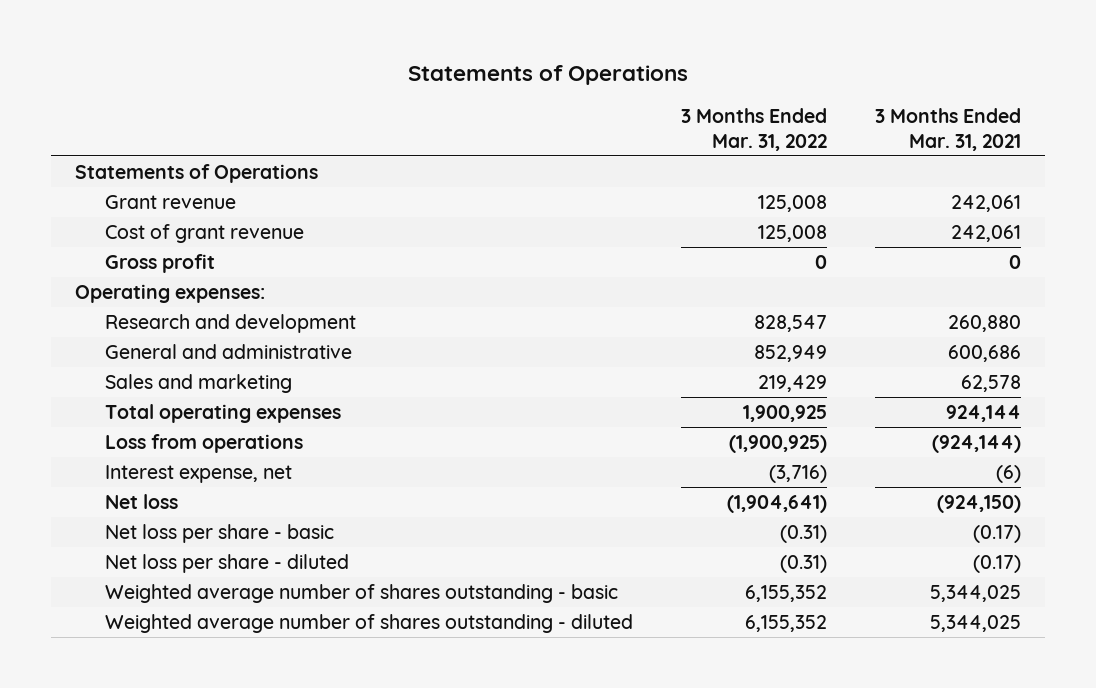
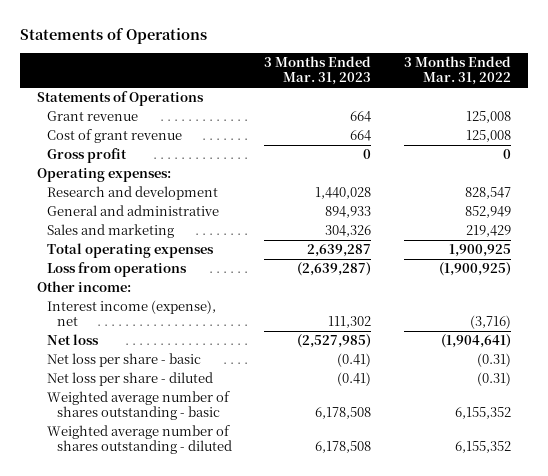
[874,107,1021,151] 3 Months Ended Mar. 31, 2021 -> none
none -> [264,55,372,86] 3 Months Ended Mar. 31, 2023
none -> [36,280,131,292] Other income:
[105,465,293,484] Interest expense, net -> [46,299,216,327] Interest income (expense), net

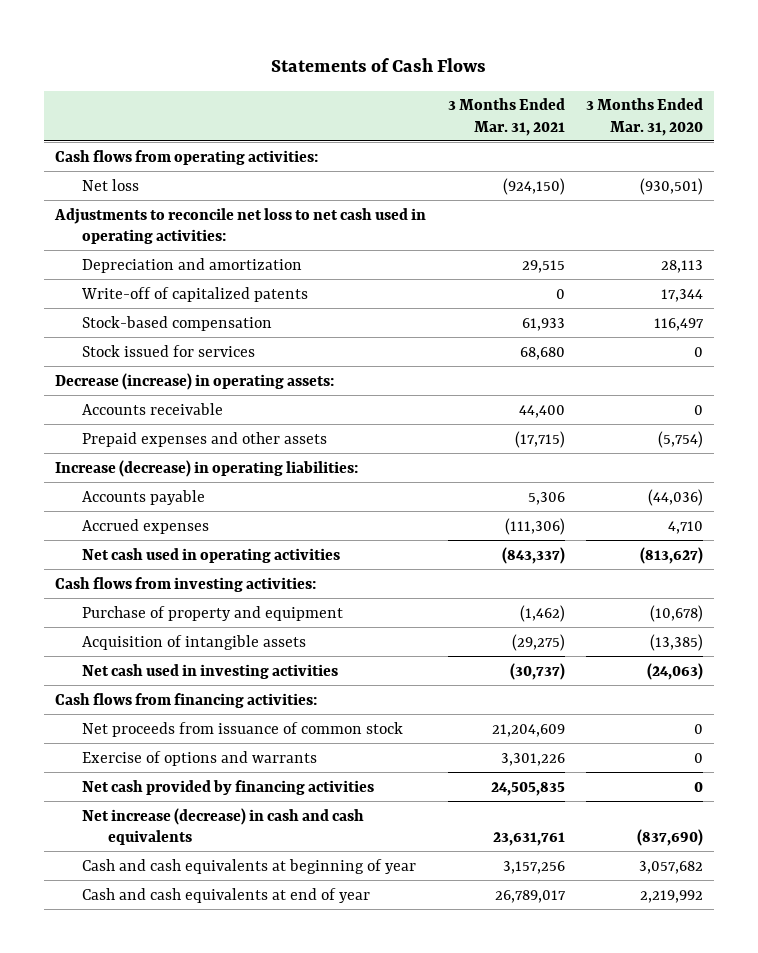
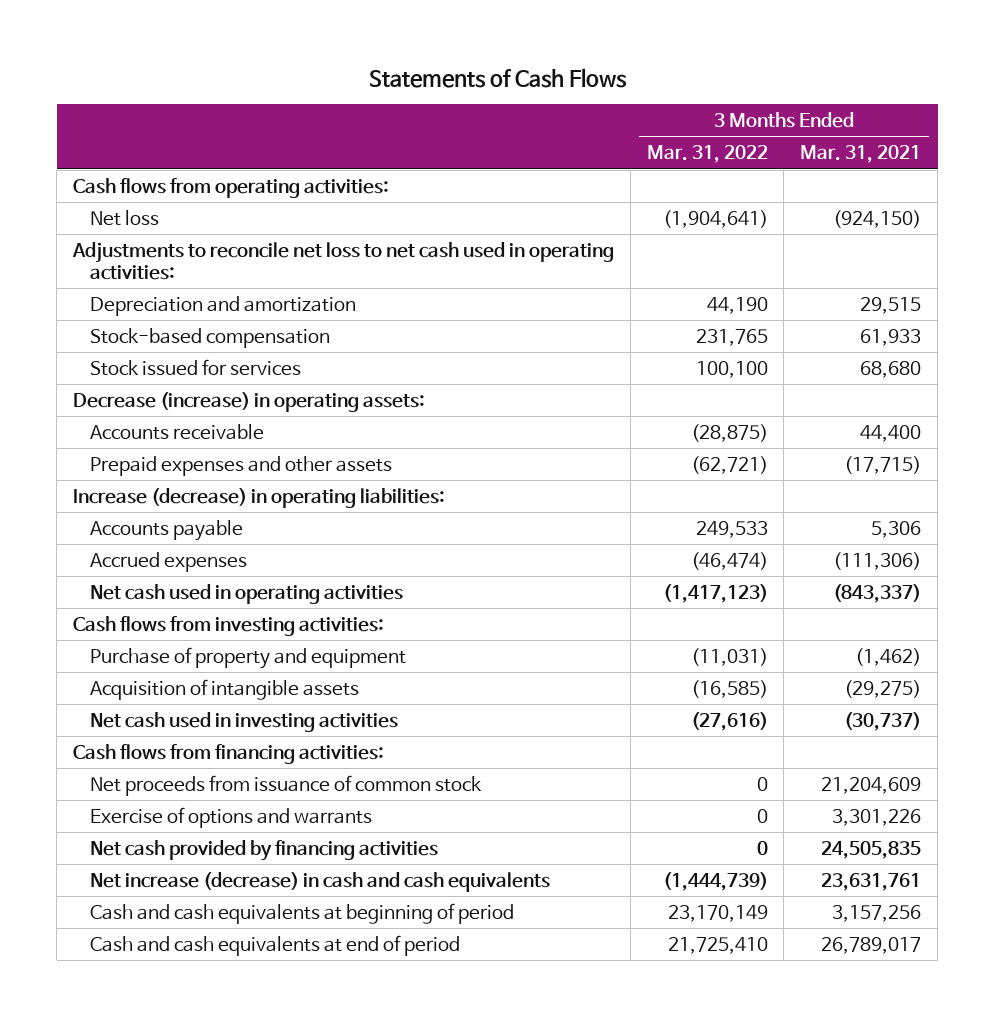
[586,98,704,136] 3 Months Ended Mar. 31, 2020 -> none
none -> [646,145,768,164] Mar. 31, 2022
[80,286,308,302] Write-off of capitalized patents -> none
[81,858,416,874] Cash and cash equivalents at beginning of year -> [89,902,514,924] Cash and cash equivalents at beginning of period
[81,887,370,903] Cash and cash equivalents at end of year -> [89,934,460,956] Cash and cash equivalents at end of period

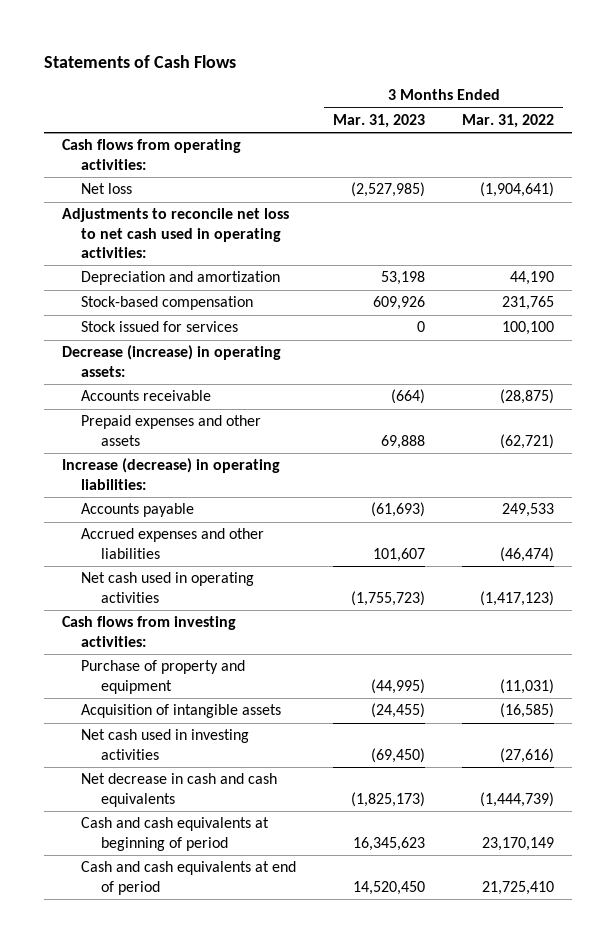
[800,145,922,164] Mar. 31, 2021 -> none
none -> [333,113,426,128] Mar. 31, 2023
[89,551,247,572] Accrued expenses -> [81,528,265,559] Accrued expenses and other liabilities
[73,743,385,764] Cash flows from financing activities: -> none
[89,774,482,796] Net proceeds from issuance of common stock -> none
[89,806,372,828] Exercise of options and warrants -> none
[89,839,438,861] Net cash provided by financing activities -> none
[89,871,550,892] Net increase (decrease) in cash and cash equivalents -> [81,773,278,807] Net decrease in cash and cash equivalents

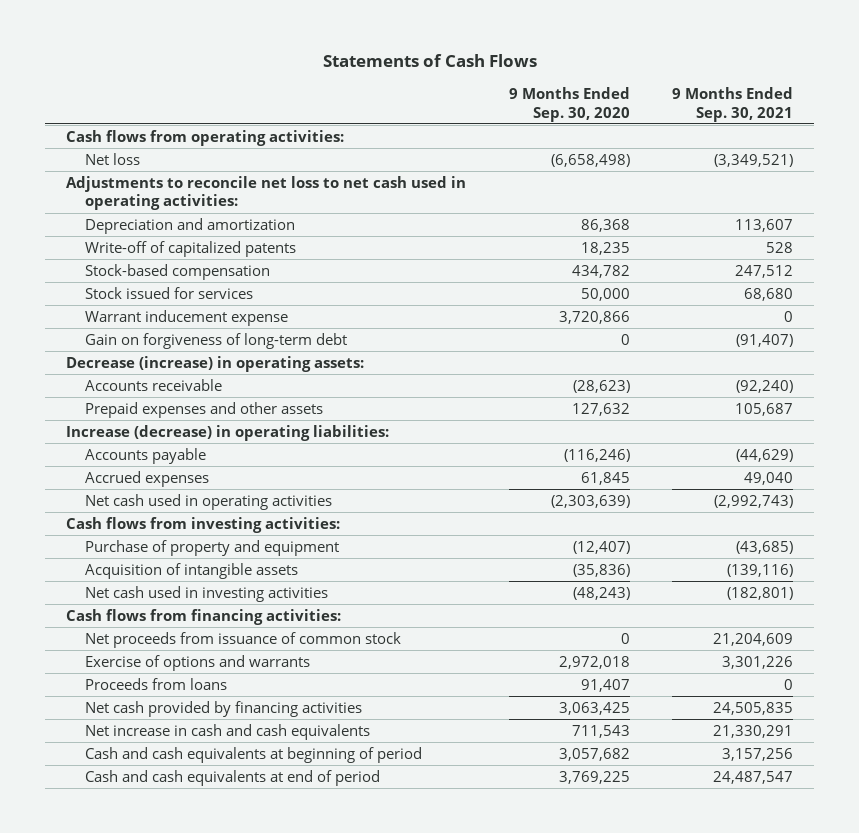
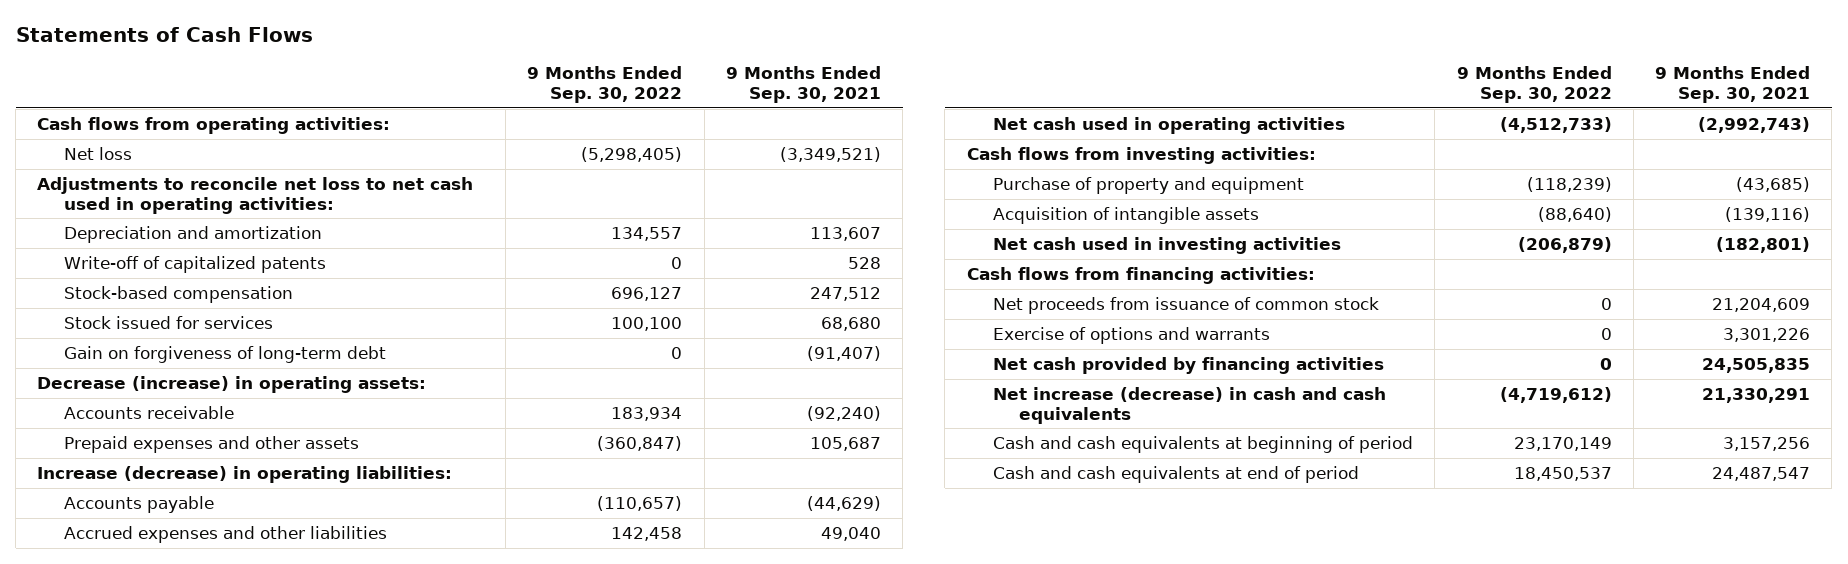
[508,86,630,122] 9 Months Ended Sep. 30, 2020 -> none
none -> [527,66,683,103] 9 Months Ended Sep. 30, 2022
[84,309,288,326] Warrant inducement expense -> none
[84,470,209,487] Accrued expenses -> [63,526,387,544] Accrued expenses and other liabilities
[84,677,227,690] Proceeds from loans -> none
[84,723,370,740] Net increase in cash and cash equivalents -> [992,387,1386,424] Net increase (decrease) in cash and cash equivalents

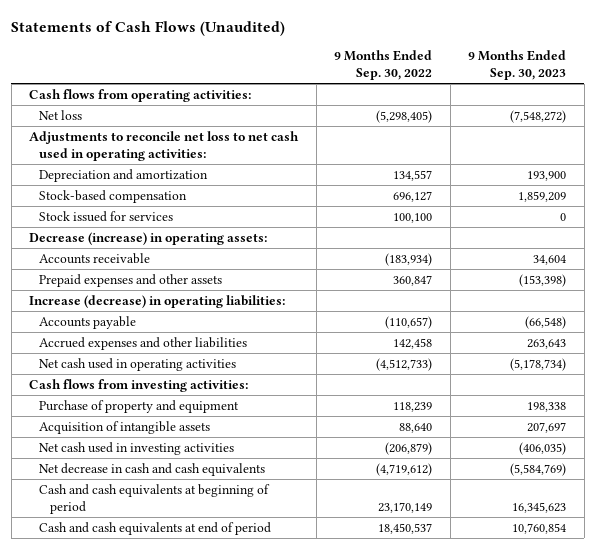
[15,26,313,42] Statements of Cash Flows -> [11,20,286,36] Statements of Cash Flows (Unaudited)
[726,66,882,103] 9 Months Ended Sep. 30, 2021 -> none
none -> [468,49,567,81] 9 Months Ended Sep. 30, 2023
[63,256,326,274] Write-off of capitalized patents -> none
[63,346,386,364] Gain on forgiveness of long-term debt -> none
[611,407,683,422] 183,934 -> [385,252,433,266] (183,934)
[597,436,683,452] (360,847) -> [393,274,433,286] 360,847
[1526,177,1612,193] (118,239) -> [393,401,433,412] 118,239
[1537,207,1612,223] (88,640) -> [399,422,433,433] 88,640
[966,267,1315,285] Cash flows from financing activities: -> none
[992,297,1379,315] Net proceeds from issuance of common stock -> none
[992,327,1270,345] Exercise of options and warrants -> none
[992,357,1384,375] Net cash provided by financing activities -> none
[992,387,1386,424] Net increase (decrease) in cash and cash equivalents -> [39,462,266,476] Net decrease in cash and cash equivalents

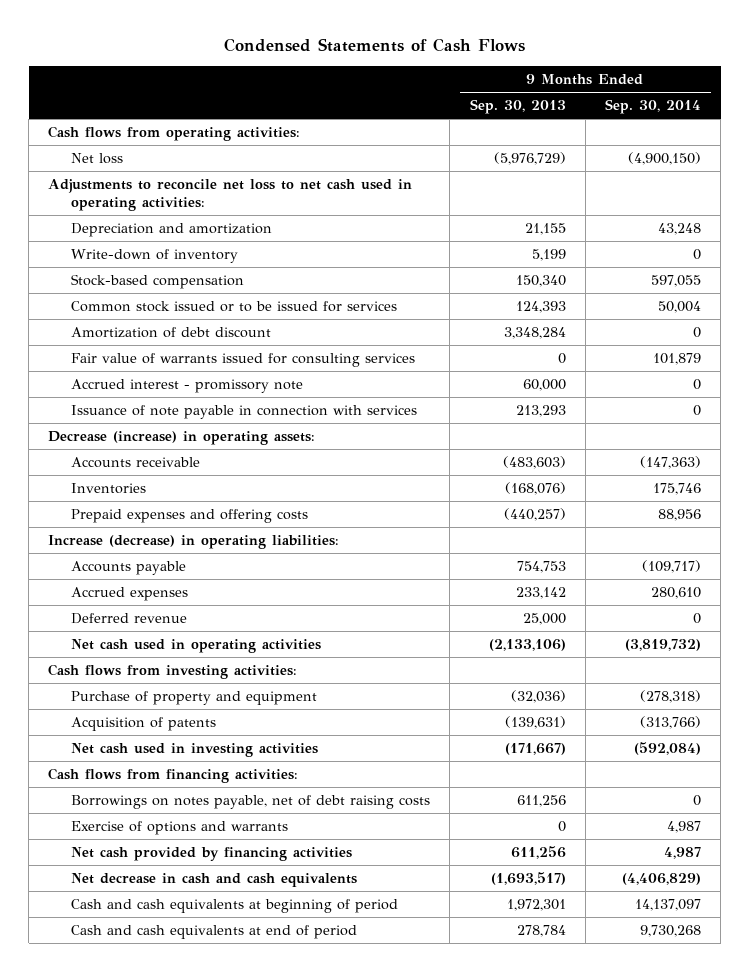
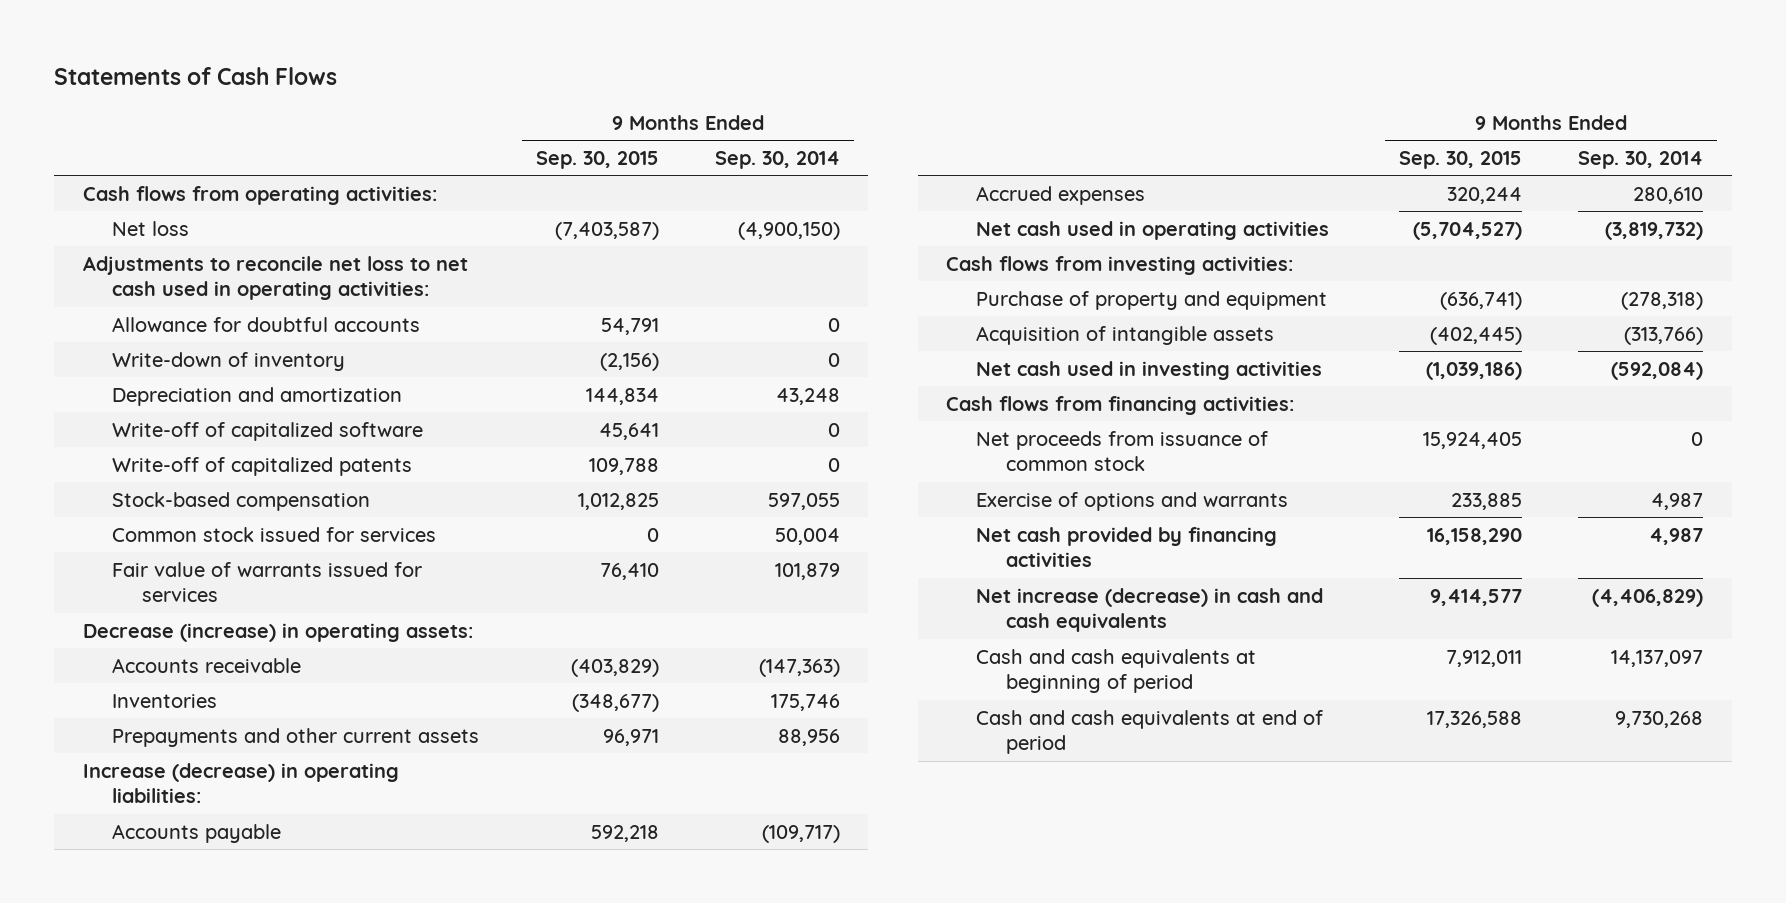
[223,38,525,53] Condensed Statements of Cash Flows -> [54,67,338,86] Statements of Cash Flows
[469,99,566,115] Sep. 30, 2013 -> none
none -> [535,150,659,169] Sep. 30, 2015
none -> [112,316,421,332] Allowance for doubtful accounts
[71,223,273,238] Depreciation and amortization -> [112,386,403,406] Depreciation and amortization
none -> [112,421,424,441] Write-off of capitalized software
none -> [112,456,413,476] Write-off of capitalized patents
[71,327,272,339] Amortization of debt discount -> none
[71,379,304,394] Accrued interest - promissory note -> none
[71,405,418,420] Issuance of note payable in connection with services -> none
[71,301,398,313] Common stock issued or to be issued for services -> [112,526,437,542] Common stock issued for services
[71,353,416,368] Fair value of warrants issued for consulting services -> [112,561,423,603] Fair value of warrants issued for services
[71,509,309,524] Prepaid expenses and offering costs -> [112,727,480,747] Prepayments and other current assets
[71,613,188,625] Deferred revenue -> none
[71,717,217,732] Acquisition of patents -> [975,325,1274,345] Acquisition of intangible assets
[71,795,431,810] Borrowings on notes payable, net of debt raising costs -> none
none -> [975,430,1268,472] Net proceeds from issuance of common stock
[71,873,358,888] Net decrease in cash and cash equivalents -> [975,587,1323,633] Net increase (decrease) in cash and cash equivalents

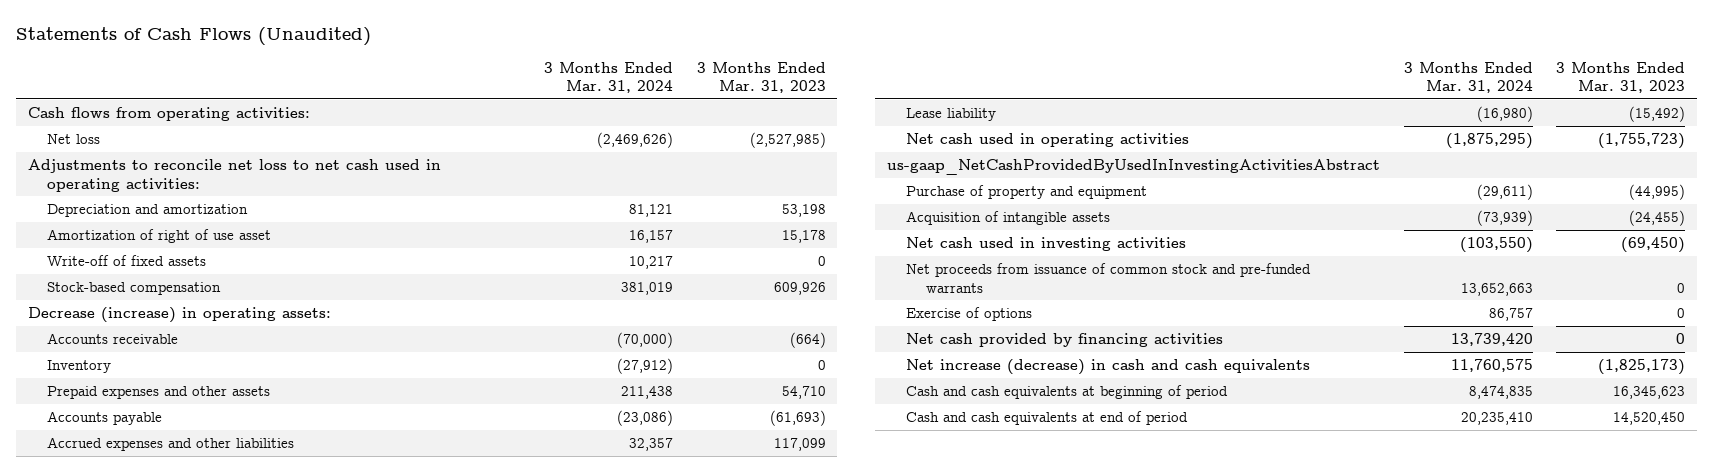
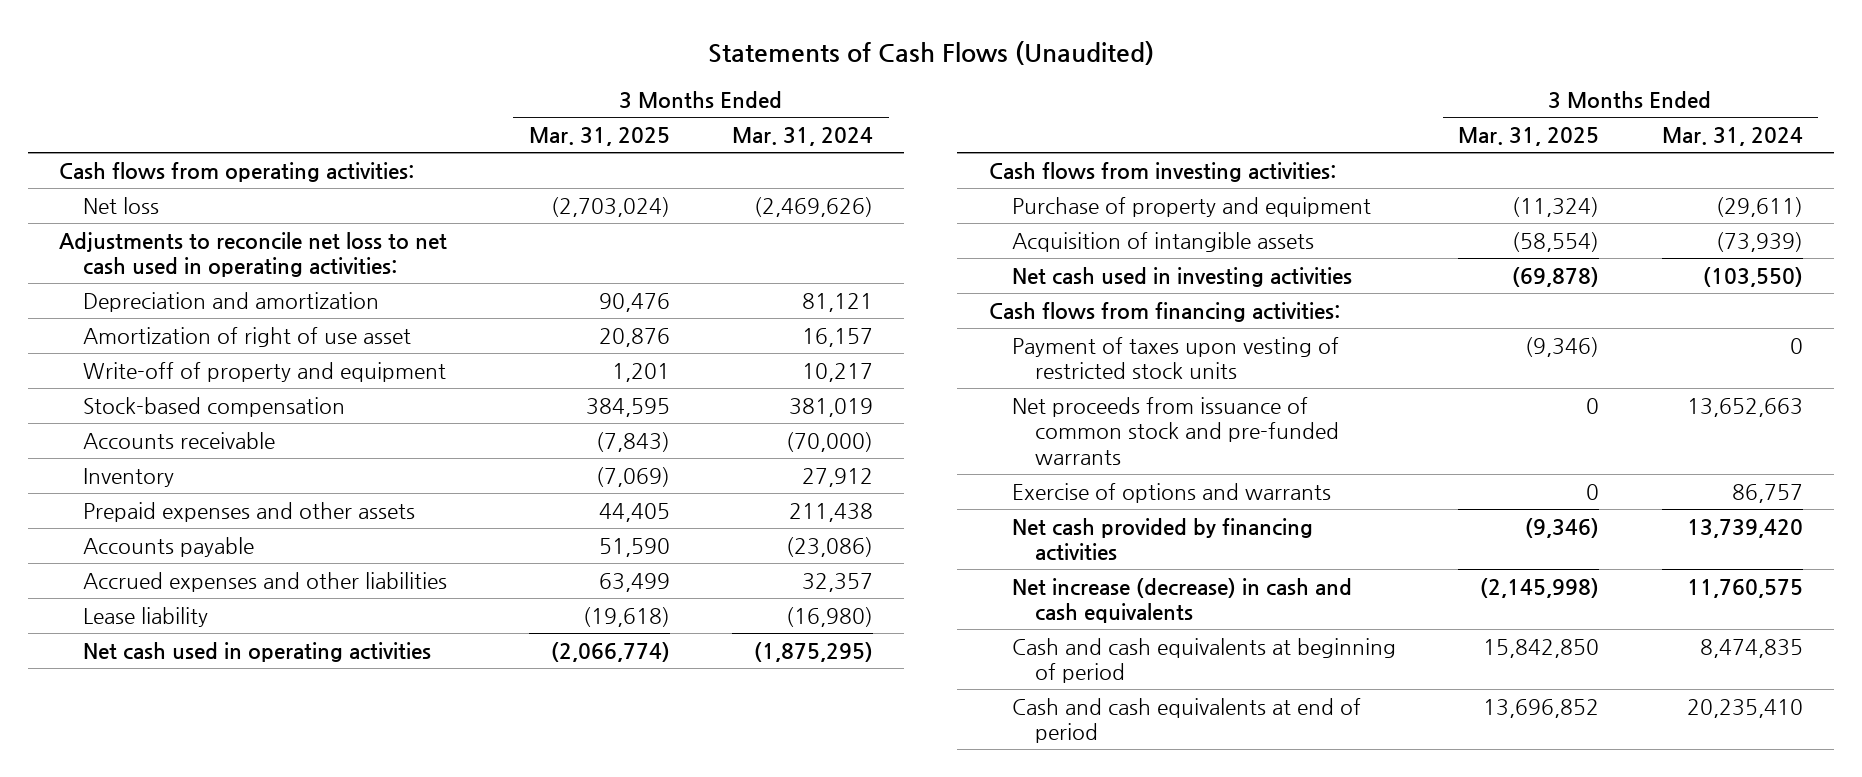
[696,61,826,94] 3 Months Ended Mar. 31, 2023 -> none
none -> [528,126,670,146] Mar. 31, 2025
[47,254,207,266] Write-off of fixed assets -> [82,361,446,382] Write-off of property and equipment
[27,306,331,323] Decrease (increase) in operating assets: -> none
[617,357,674,374] (27,912) -> [802,467,874,487] 27,912
[887,158,1381,175] us-gaap_NetCashProvidedByUsedInInvestingActivitiesAbstract -> [988,161,1336,182] Cash flows from investing activities:
none -> [988,301,1340,322] Cash flows from financing activities:
none -> [1011,336,1339,380] Payment of taxes upon vesting of restricted stock units
[906,306,1033,321] Exercise of options -> [1011,482,1331,503] Exercise of options and warrants

